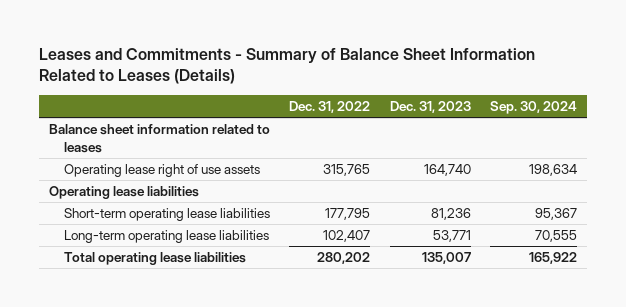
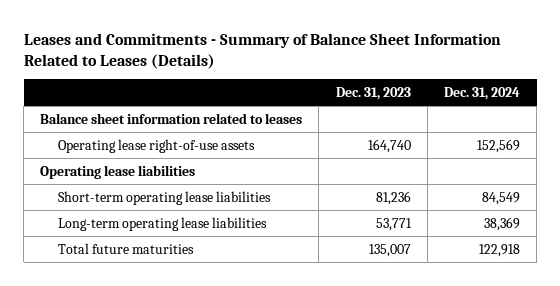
[289,101,371,114] Dec. 31, 2022 -> none
[490,101,578,115] Sep. 30, 2024 -> none
none -> [443,86,520,100] Dec. 31, 2024
[63,164,260,178] Operating lease right of use assets -> [58,138,256,153] Operating lease right-of-use assets
[63,252,246,266] Total operating lease liabilities -> [58,242,195,254] Total future maturities

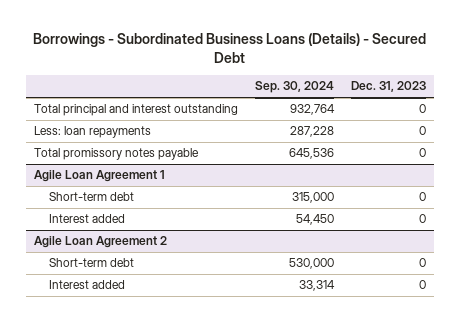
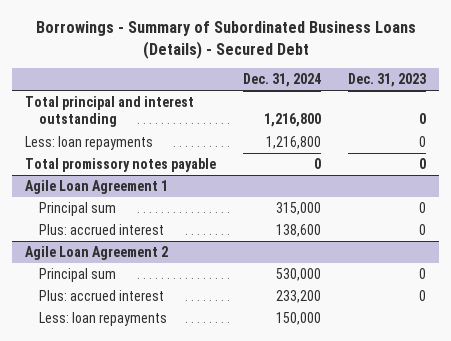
[32,33,426,63] Borrowings - Subordinated Business Loans (Details) - Secured Debt -> [35,21,416,59] Borrowings - Summary of Subordinated Business Loans (Details) - Secured Debt
[254,81,334,94] Sep. 30, 2024 -> none
none -> [243,73,322,88] Dec. 31, 2024
[48,192,134,202] Short-term debt -> [38,201,116,216] Principal sum
[48,214,125,224] Interest added -> [38,223,164,235] Plus: accrued interest
[48,258,134,268] Short-term debt -> [38,267,116,282] Principal sum
[48,280,125,290] Interest added -> [38,289,164,301] Plus: accrued interest
none -> [38,311,167,326] Less: loan repayments

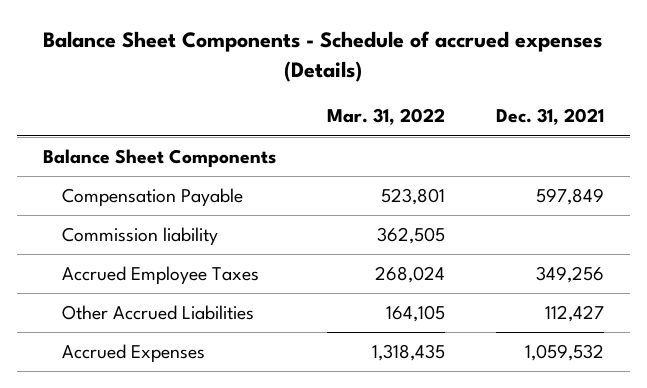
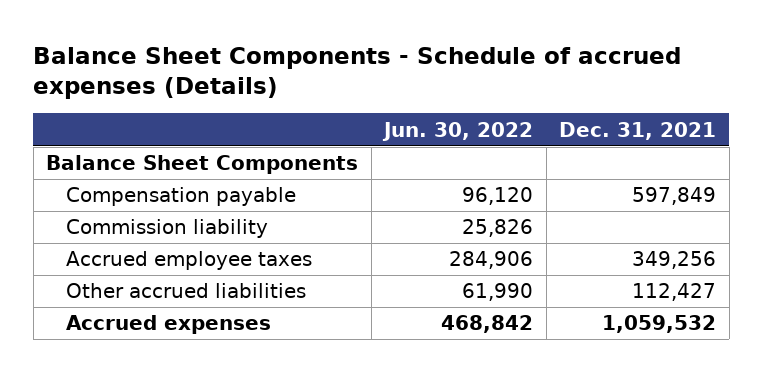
[326,108,445,126] Mar. 31, 2022 -> none
none -> [382,121,534,141] Jun. 30, 2022
[61,188,243,208] Compensation Payable -> [66,187,297,207] Compensation payable
[61,266,259,286] Accrued Employee Taxes -> [66,251,313,271] Accrued employee taxes
[61,305,254,321] Other Accrued Liabilities -> [66,283,307,299] Other accrued liabilities
[61,344,205,364] Accrued Expenses -> [66,315,272,335] Accrued expenses

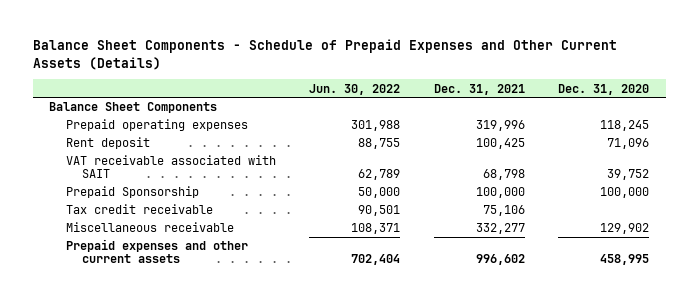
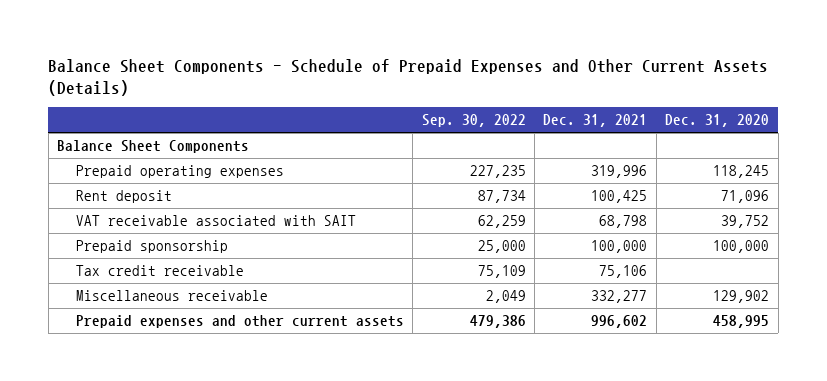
[309,83,401,95] Jun. 30, 2022 -> none
none -> [421,114,526,128] Sep. 30, 2022
[65,186,199,199] Prepaid Sponsorship -> [75,240,228,254] Prepaid sponsorship

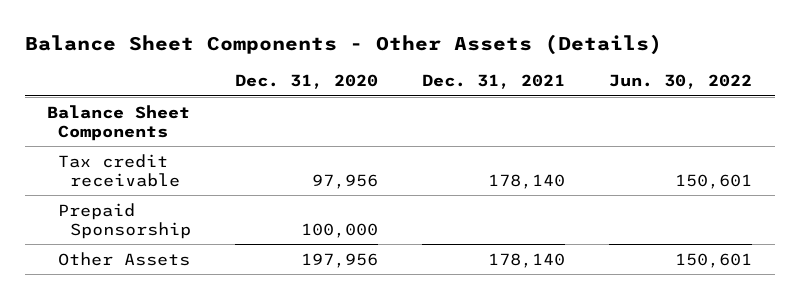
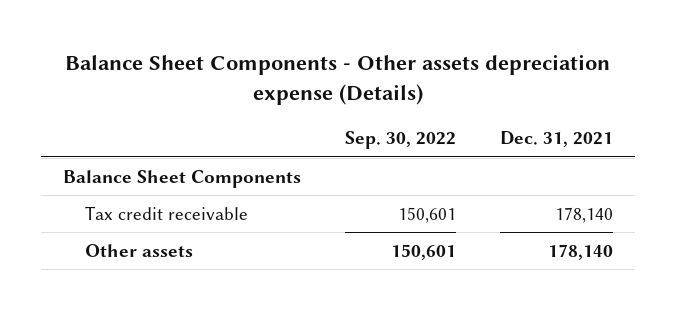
[24,33,662,55] Balance Sheet Components - Other Assets (Details) -> [64,54,610,106] Balance Sheet Components - Other assets depreciation expense (Details)
[235,74,379,90] Dec. 31, 2020 -> none
[609,74,753,90] Jun. 30, 2022 -> none
none -> [344,131,456,150] Sep. 30, 2022
[58,202,191,239] Prepaid Sponsorship -> none
[58,251,191,266] Other Assets -> [84,243,193,257] Other assets

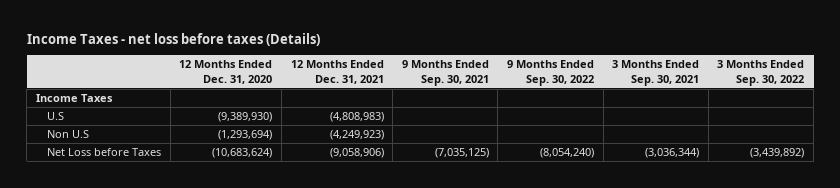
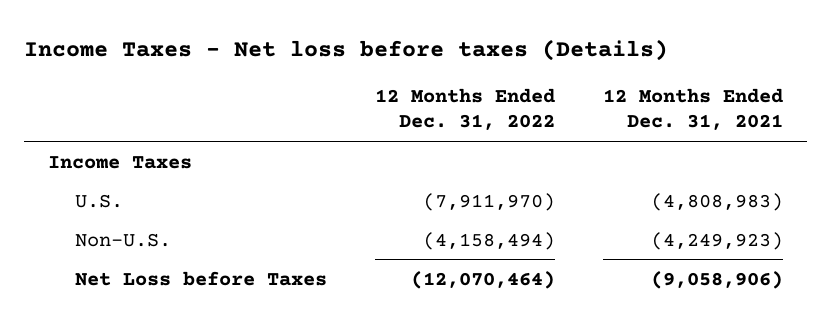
[26,33,320,47] Income Taxes - net loss before taxes (Details) -> [24,38,669,61] Income Taxes - Net loss before taxes (Details)
[179,60,273,84] 12 Months Ended Dec. 31, 2020 -> none
[401,60,489,86] 9 Months Ended Sep. 30, 2021 -> none
[507,60,595,86] 9 Months Ended Sep. 30, 2022 -> none
[612,60,700,86] 3 Months Ended Sep. 30, 2021 -> none
[717,60,805,86] 3 Months Ended Sep. 30, 2022 -> none
none -> [375,87,556,131] 12 Months Ended Dec. 31, 2022
[47,112,65,121] U.S -> [75,193,124,208] U.S.
[47,130,90,139] Non U.S -> [75,232,172,247] Non-U.S.

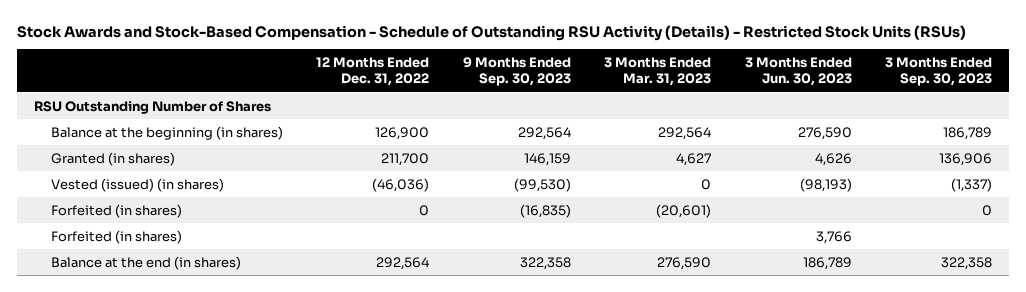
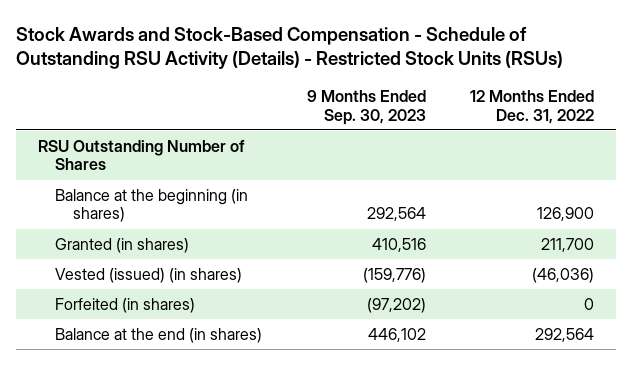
[604,57,712,87] 3 Months Ended Mar. 31, 2023 -> none
[744,57,852,87] 3 Months Ended Jun. 30, 2023 -> none
[885,57,993,87] 3 Months Ended Sep. 30, 2023 -> none
[50,229,182,244] Forfeited (in shares) -> none
[523,152,571,166] 146,159 -> [371,237,426,252] 410,516
[513,177,571,192] (99,530) -> [362,267,426,283] (159,776)
[519,203,571,218] (16,835) -> [366,297,426,313] (97,202)
[519,256,571,270] 322,358 -> [367,327,426,342] 446,102

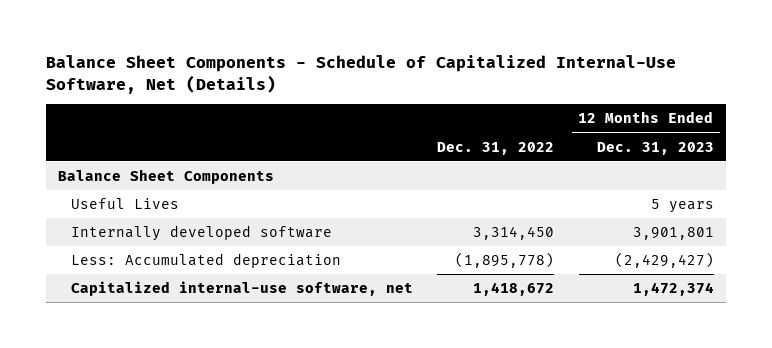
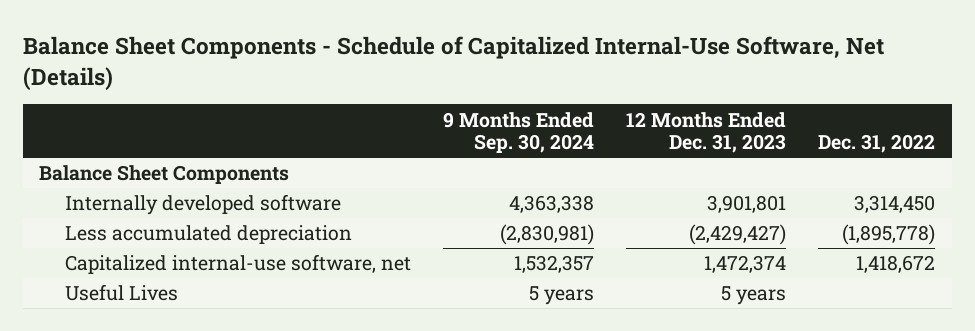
none -> [443,111,595,154] 9 Months Ended Sep. 30, 2024
[70,253,341,269] Less: Accumulated depreciation -> [64,225,352,245] Less accumulated depreciation
[70,198,179,210] Useful Lives -> [64,284,178,302] Useful Lives

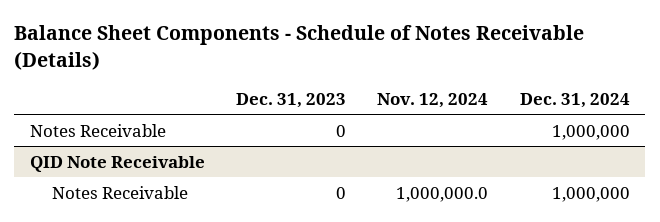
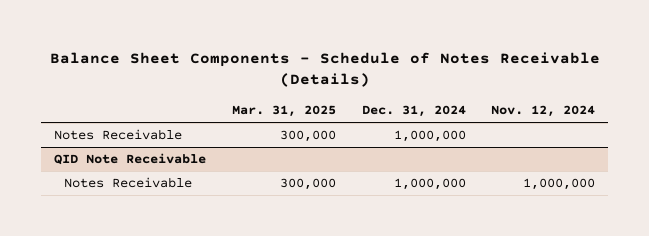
[236,92,347,108] Dec. 31, 2023 -> none
none -> [231,105,336,118] Mar. 31, 2025
[396,186,489,202] 1,000,000.0 -> [523,177,596,190] 1,000,000

